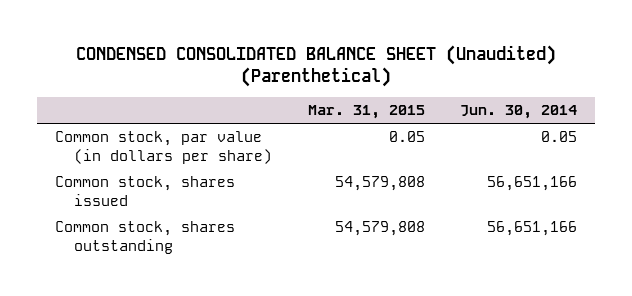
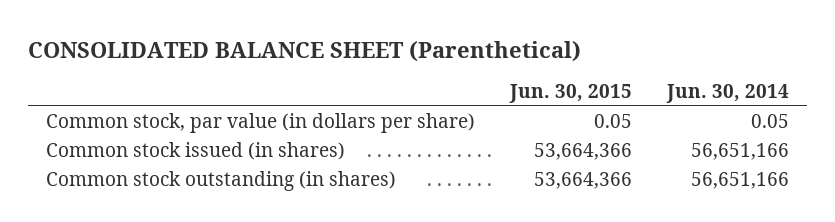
[75,44,556,88] CONDENSED CONSOLIDATED BALANCE SHEET (Unaudited) (Parenthetical) -> [28,40,582,62] CONSOLIDATED BALANCE SHEET (Parenthetical)
[307,104,425,119] Mar. 31, 2015 -> none
none -> [509,83,633,103] Jun. 30, 2015
[54,176,235,206] Common stock, shares issued -> [45,142,345,161] Common stock issued (in shares)
[54,221,235,254] Common stock, shares outstanding -> [45,171,396,192] Common stock outstanding (in shares)

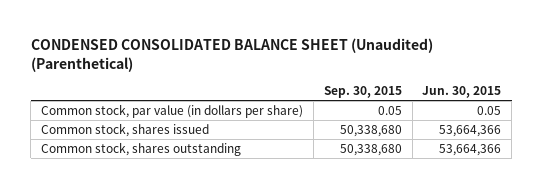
[28,40,582,62] CONSOLIDATED BALANCE SHEET (Parenthetical) -> [30,37,433,72] CONDENSED CONSOLIDATED BALANCE SHEET (Unaudited) (Parenthetical)
[666,83,790,103] Jun. 30, 2014 -> none
none -> [323,86,402,99] Sep. 30, 2015
[45,142,345,161] Common stock issued (in shares) -> [41,122,210,137] Common stock, shares issued
[45,171,396,192] Common stock outstanding (in shares) -> [41,141,242,156] Common stock, shares outstanding

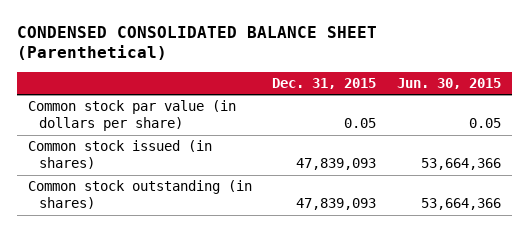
[30,37,433,72] CONDENSED CONSOLIDATED BALANCE SHEET (Unaudited) (Parenthetical) -> [17,25,378,61] CONDENSED CONSOLIDATED BALANCE SHEET (Parenthetical)
[323,86,402,99] Sep. 30, 2015 -> none
none -> [272,77,377,89] Dec. 31, 2015
[41,103,304,118] Common stock, par value (in dollars per share) -> [27,100,236,132] Common stock par value (in dollars per share)
[41,122,210,137] Common stock, shares issued -> [27,140,212,170] Common stock issued (in shares)
[41,141,242,156] Common stock, shares outstanding -> [27,180,252,210] Common stock outstanding (in shares)

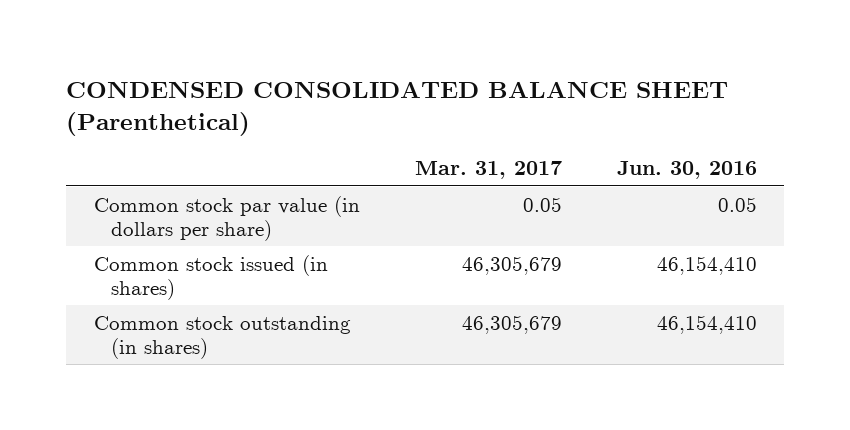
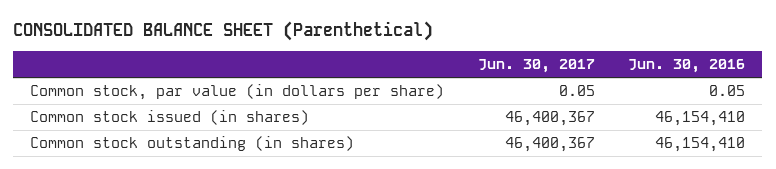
[66,81,729,137] CONDENSED CONSOLIDATED BALANCE SHEET (Parenthetical) -> [13,21,434,42] CONSOLIDATED BALANCE SHEET (Parenthetical)
[414,161,562,180] Mar. 31, 2017 -> none
none -> [477,59,595,74] Jun. 30, 2017
[93,195,360,242] Common stock par value (in dollars per share) -> [30,84,445,101] Common stock, par value (in dollars per share)

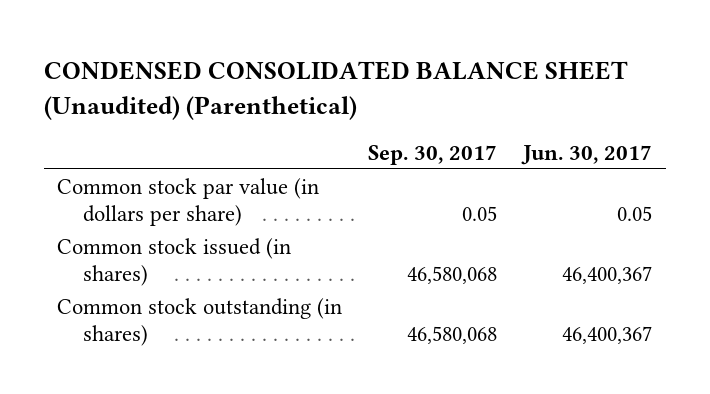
[13,21,434,42] CONSOLIDATED BALANCE SHEET (Parenthetical) -> [44,60,629,120] CONDENSED CONSOLIDATED BALANCE SHEET (Unaudited) (Parenthetical)
[628,59,746,74] Jun. 30, 2016 -> none
none -> [368,144,498,165] Sep. 30, 2017
[30,84,445,101] Common stock, par value (in dollars per share) -> [57,177,320,227] Common stock par value (in dollars per share)

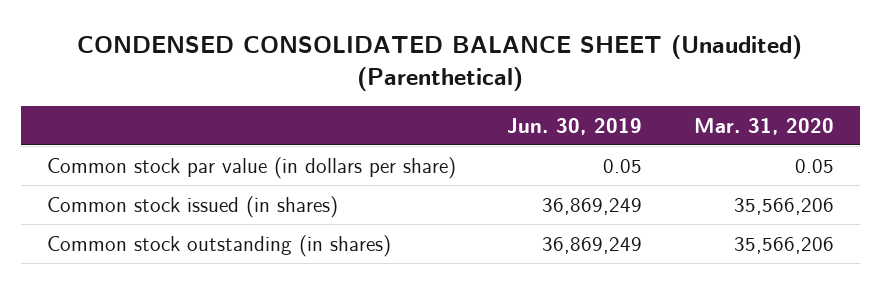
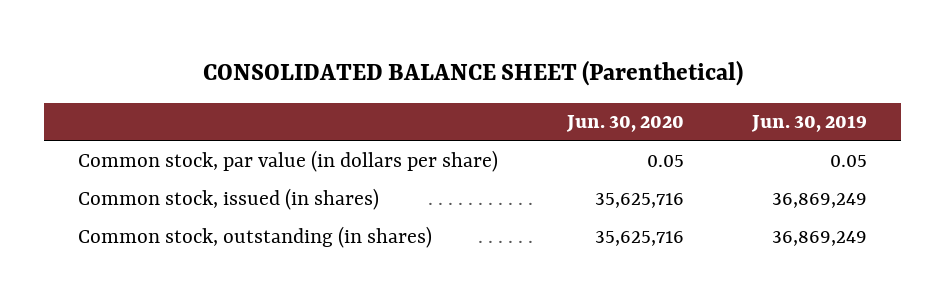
[77,34,803,92] CONDENSED CONSOLIDATED BALANCE SHEET (Unaudited) (Parenthetical) -> [202,59,743,86] CONSOLIDATED BALANCE SHEET (Parenthetical)
[694,117,835,135] Mar. 31, 2020 -> none
none -> [565,115,684,133] Jun. 30, 2020
[46,156,456,179] Common stock par value (in dollars per share) -> [78,150,499,173] Common stock, par value (in dollars per share)
[46,195,338,218] Common stock issued (in shares) -> [78,188,380,211] Common stock, issued (in shares)
[46,234,391,257] Common stock outstanding (in shares) -> [78,226,433,249] Common stock, outstanding (in shares)

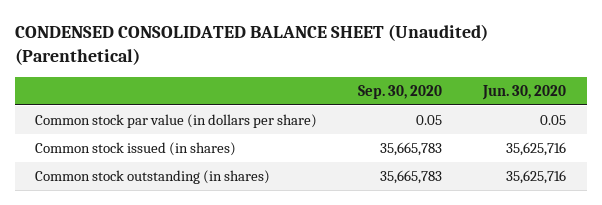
[202,59,743,86] CONSOLIDATED BALANCE SHEET (Parenthetical) -> [14,24,488,65] CONDENSED CONSOLIDATED BALANCE SHEET (Unaudited) (Parenthetical)
[751,115,868,133] Jun. 30, 2019 -> none
none -> [358,85,443,100] Sep. 30, 2020
[78,150,499,173] Common stock, par value (in dollars per share) -> [35,114,318,129] Common stock par value (in dollars per share)
[78,188,380,211] Common stock, issued (in shares) -> [35,142,237,157] Common stock issued (in shares)
[78,226,433,249] Common stock, outstanding (in shares) -> [35,170,271,185] Common stock outstanding (in shares)

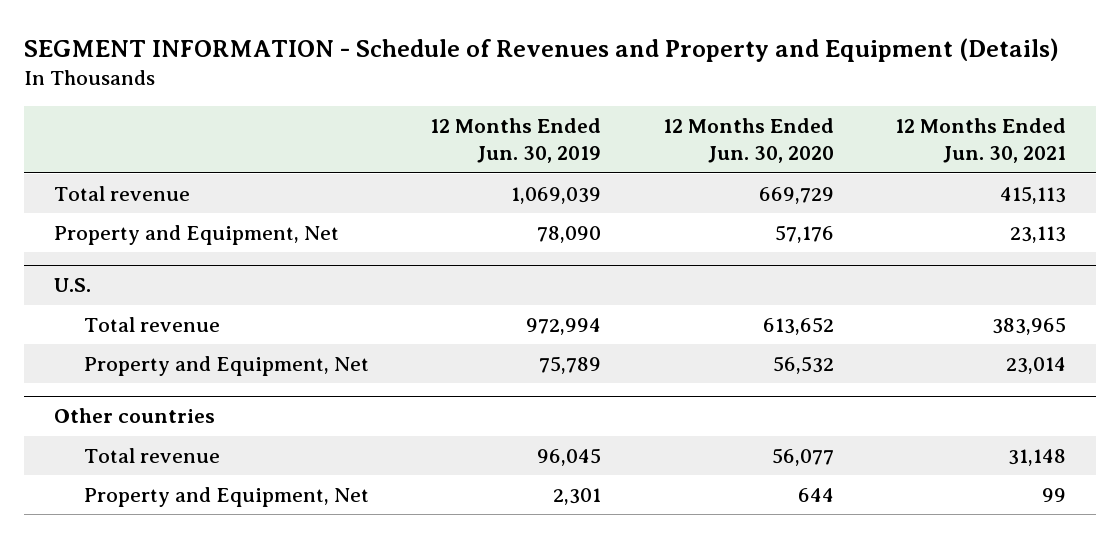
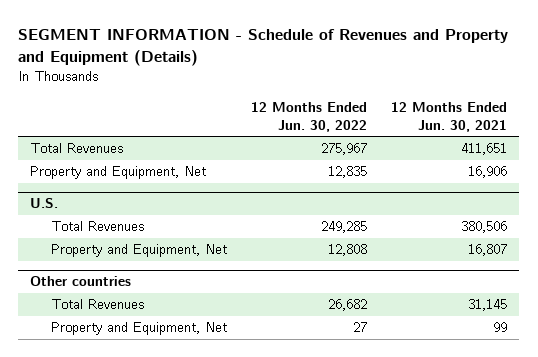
[430,117,602,164] 12 Months Ended Jun. 30, 2019 -> none
[662,117,834,164] 12 Months Ended Jun. 30, 2020 -> none
none -> [251,101,368,132] 12 Months Ended Jun. 30, 2022
[54,185,191,201] Total revenue -> [30,143,124,154] Total Revenues
[999,185,1066,204] 415,113 -> [461,143,508,156] 411,651
[1009,225,1066,243] 23,113 -> [468,166,508,179] 16,906
[84,316,221,332] Total revenue -> [51,221,145,232] Total Revenues
[991,316,1066,335] 383,965 -> [461,221,508,234] 380,506
[1005,356,1066,374] 23,014 -> [468,244,508,257] 16,807
[84,447,221,463] Total revenue -> [51,299,145,310] Total Revenues
[1007,448,1066,466] 31,148 -> [468,299,508,312] 31,145

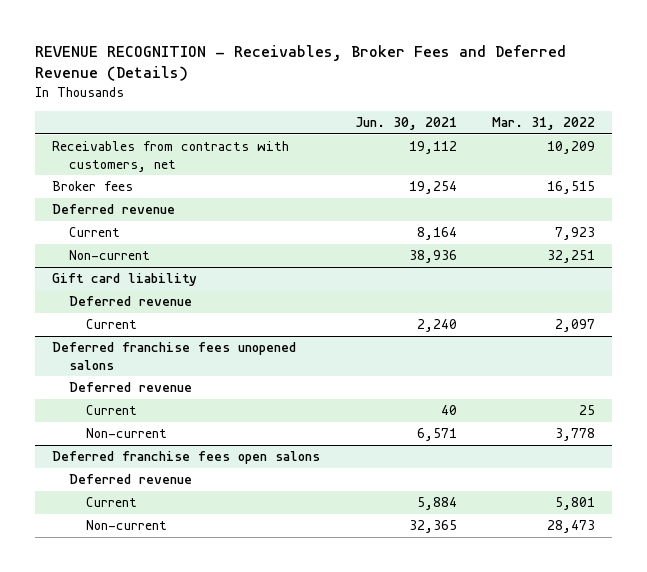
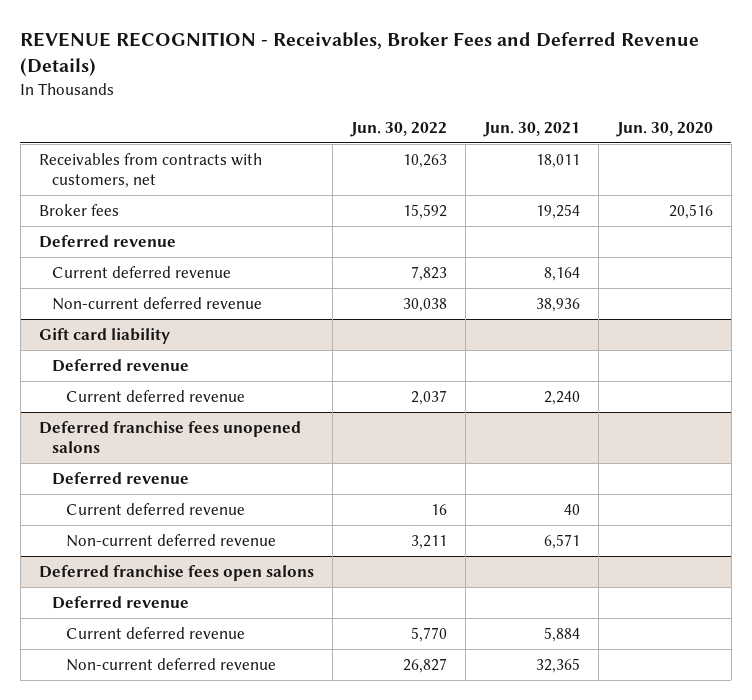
[491,117,595,131] Mar. 31, 2022 -> none
none -> [349,121,447,137] Jun. 30, 2022
none -> [615,121,713,137] Jun. 30, 2020
[408,141,457,155] 19,112 -> [535,154,580,169] 18,011
[69,227,121,238] Current -> [52,266,232,279] Current deferred revenue
[69,250,151,261] Non-current -> [52,297,263,311] Non-current deferred revenue
[85,319,137,330] Current -> [65,390,245,403] Current deferred revenue
[85,405,137,416] Current -> [65,503,245,516] Current deferred revenue
[85,428,167,439] Non-current -> [65,534,276,548] Non-current deferred revenue
[85,497,137,508] Current -> [65,627,245,640] Current deferred revenue
[85,520,167,531] Non-current -> [65,658,276,672] Non-current deferred revenue

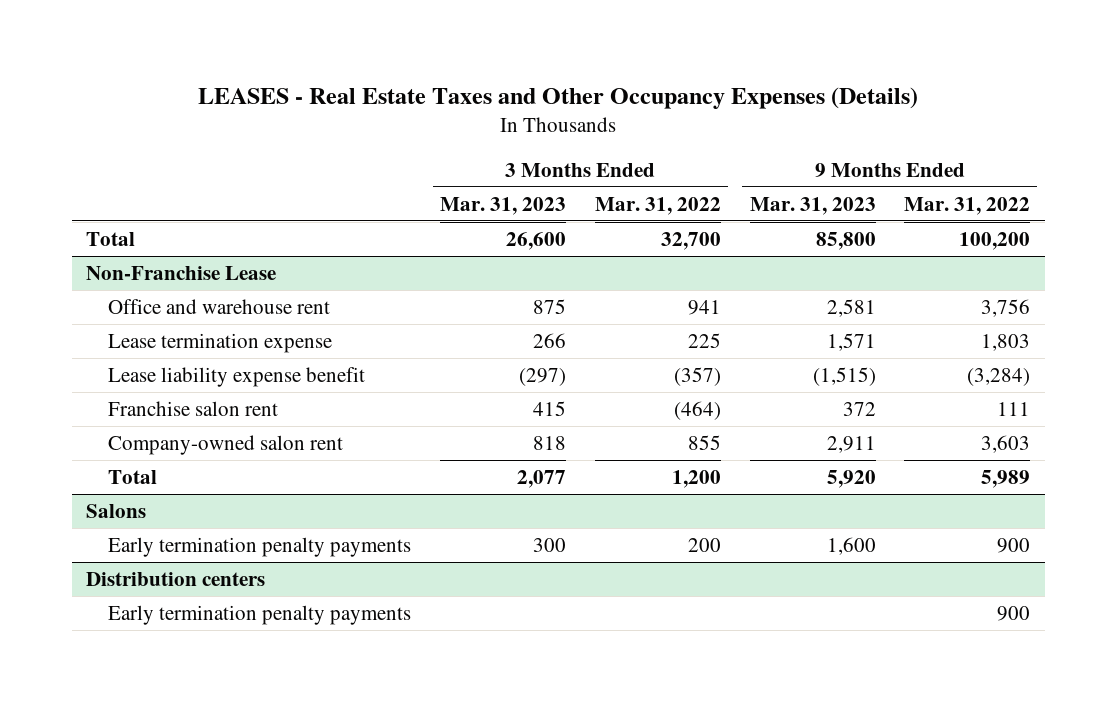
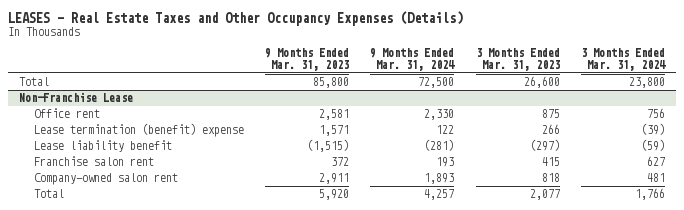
[594,196,721,215] Mar. 31, 2022 -> none
[904,196,1031,215] Mar. 31, 2022 -> none
none -> [370,48,456,71] 9 Months Ended Mar. 31, 2024
none -> [581,48,667,71] 3 Months Ended Mar. 31, 2024
[108,298,331,314] Office and warehouse rent -> [33,108,100,119] Office rent
[108,332,333,353] Lease termination expense -> [33,123,244,138] Lease termination (benefit) expense
[108,366,366,387] Lease liability expense benefit -> [33,140,172,153] Lease liability benefit
[86,503,147,518] Salons -> none
[108,536,412,557] Early termination penalty payments -> none
[86,571,266,586] Distribution centers -> none
[108,604,412,625] Early termination penalty payments -> none

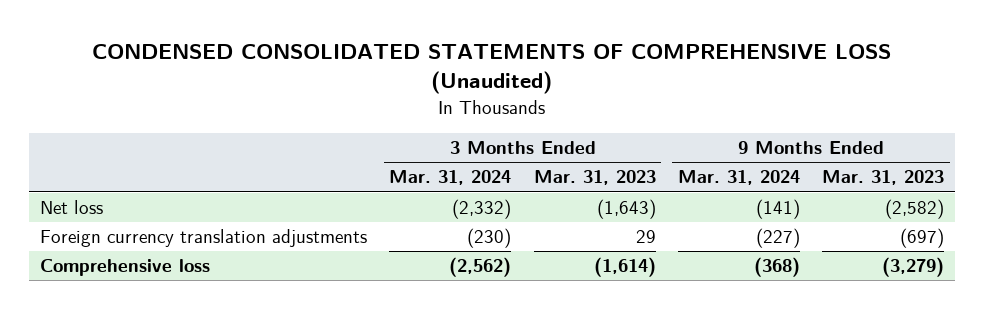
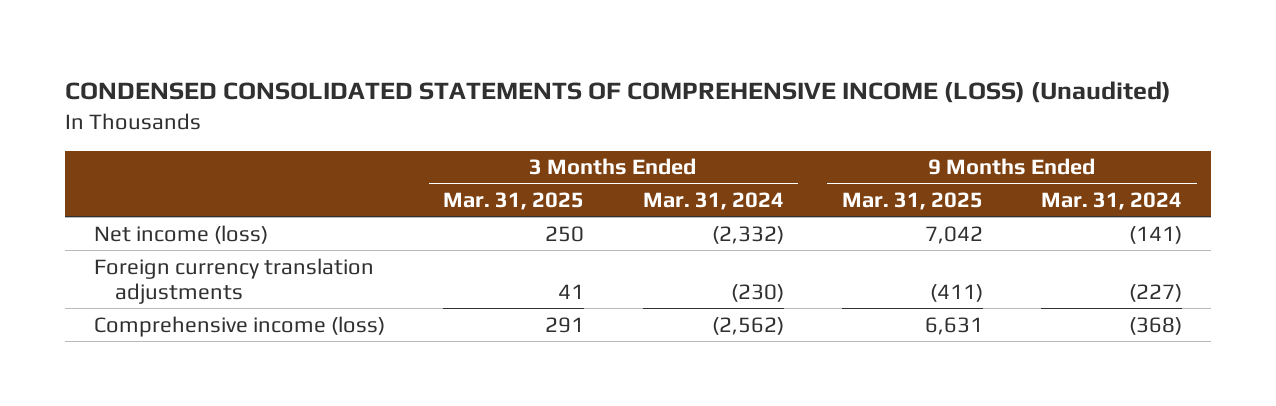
[92,43,892,94] CONDENSED CONSOLIDATED STATEMENTS OF COMPREHENSIVE LOSS (Unaudited) -> [64,80,1171,103] CONDENSED CONSOLIDATED STATEMENTS OF COMPREHENSIVE INCOME (LOSS) (Unaudited)
[533,170,656,186] Mar. 31, 2023 -> none
[822,170,945,186] Mar. 31, 2023 -> none
none -> [443,191,585,210] Mar. 31, 2025
none -> [841,191,983,210] Mar. 31, 2025
[40,200,104,215] Net loss -> [94,224,269,244] Net income (loss)
[40,259,211,277] Comprehensive loss -> [94,315,386,337] Comprehensive income (loss)

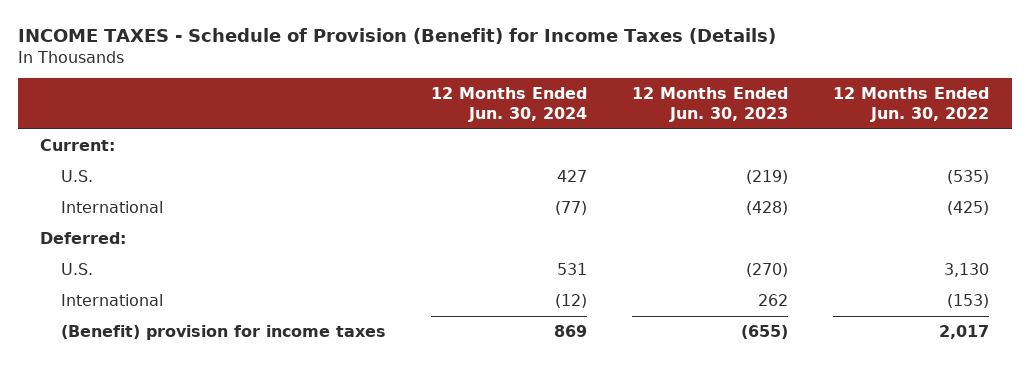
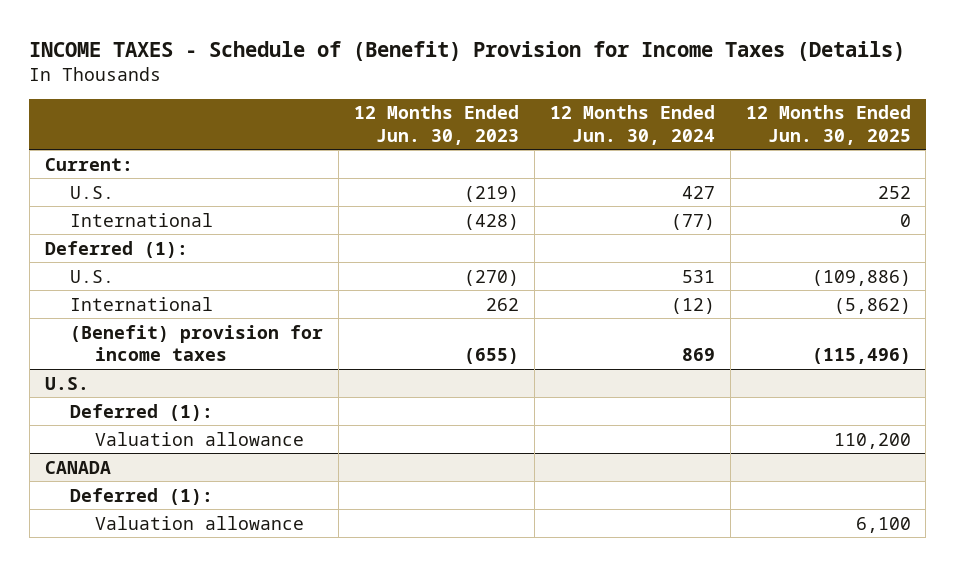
[17,27,776,44] INCOME TAXES - Schedule of Provision (Benefit) for Income Taxes (Details) -> [29,40,906,61] INCOME TAXES - Schedule of (Benefit) Provision for Income Taxes (Details)
[833,87,990,122] 12 Months Ended Jun. 30, 2022 -> none
none -> [745,105,911,145] 12 Months Ended Jun. 30, 2025
[40,232,127,245] Deferred: -> [44,240,188,258] Deferred (1):
none -> [44,376,89,390] U.S.
none -> [69,403,213,421] Deferred (1):
none -> [95,431,305,446] Valuation allowance
none -> [44,460,111,474] CANADA
none -> [69,487,213,505] Deferred (1):
none -> [95,515,305,530] Valuation allowance

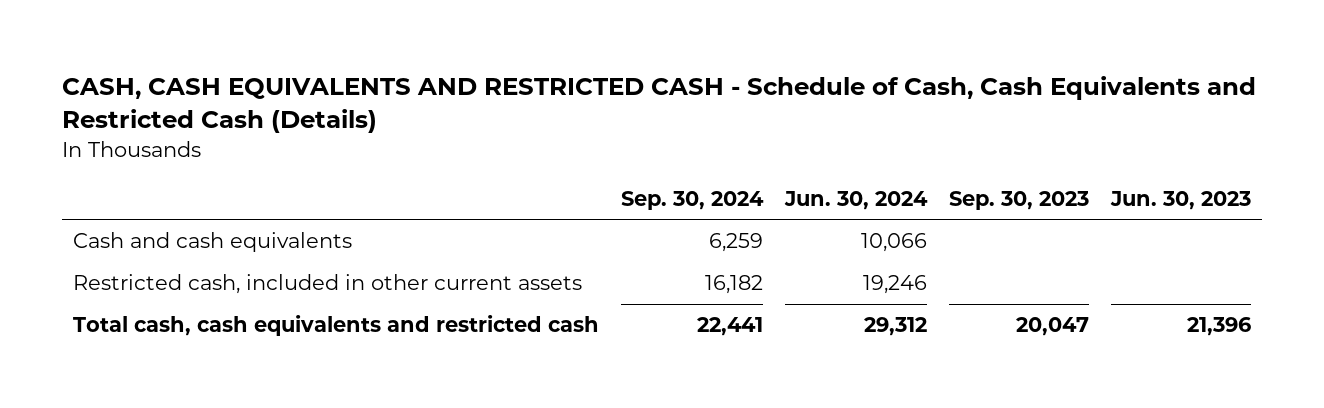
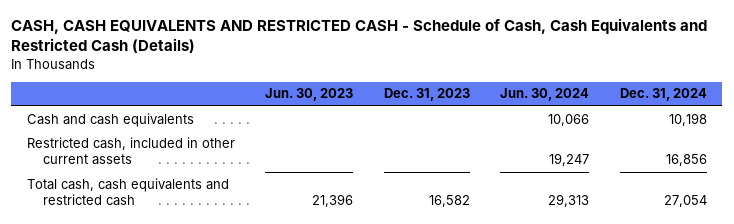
[621,191,765,211] Sep. 30, 2024 -> none
[949,191,1090,211] Sep. 30, 2023 -> none
none -> [383,88,470,102] Dec. 31, 2023
none -> [619,88,707,102] Dec. 31, 2024
[863,275,928,295] 19,246 -> [549,153,590,167] 19,247
[864,317,928,337] 29,312 -> [548,194,590,208] 29,313

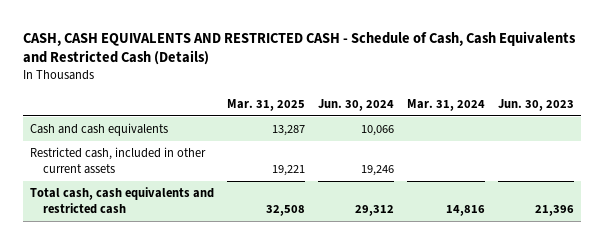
[383,88,470,102] Dec. 31, 2023 -> none
[619,88,707,102] Dec. 31, 2024 -> none
none -> [226,98,305,111] Mar. 31, 2025
none -> [406,98,485,111] Mar. 31, 2024
[549,153,590,167] 19,247 -> [360,164,394,176] 19,246
[548,194,590,208] 29,313 -> [354,204,394,216] 29,312

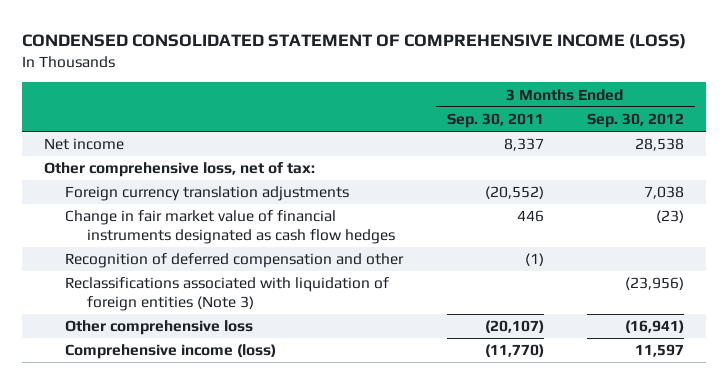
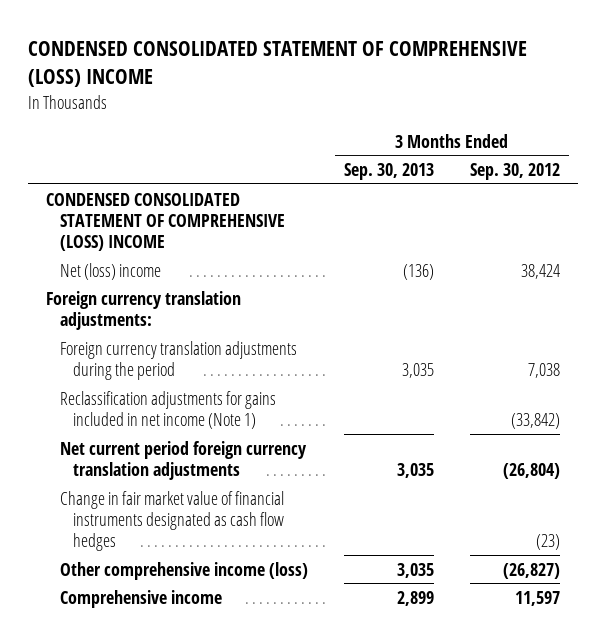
[22,34,687,50] CONDENSED CONSOLIDATED STATEMENT OF COMPREHENSIVE INCOME (LOSS) -> [27,41,527,88] CONDENSED CONSOLIDATED STATEMENT OF COMPREHENSIVE (LOSS) INCOME
[446,112,544,128] Sep. 30, 2011 -> none
none -> [343,163,434,181] Sep. 30, 2013
[43,162,315,178] Other comprehensive loss, net of tax: -> none
none -> [46,192,285,251] CONDENSED CONSOLIDATED STATEMENT OF COMPREHENSIVE (LOSS) INCOME
[43,138,124,151] Net income -> [59,262,161,280] Net (loss) income
[635,138,685,152] 28,538 -> [521,263,561,279] 38,424
none -> [46,290,242,330] Foreign currency translation adjustments:
none -> [59,340,297,380] Foreign currency translation adjustments during the period
none -> [59,390,276,429] Reclassification adjustments for gains included in net income (Note 1)
[65,186,350,202] Foreign currency translation adjustments -> [59,440,307,480] Net current period foreign currency translation adjustments
[644,186,685,200] 7,038 -> [503,462,561,479] (26,804)
[65,253,405,269] Recognition of deferred compensation and other -> none
[65,277,390,311] Reclassifications associated with liquidation of foreign entities (Note 3) -> none
[65,320,254,336] Other comprehensive loss -> [59,561,308,580] Other comprehensive income (loss)
[625,320,685,334] (16,941) -> [503,562,561,579] (26,827)
[65,344,277,360] Comprehensive income (loss) -> [59,589,222,608] Comprehensive income

